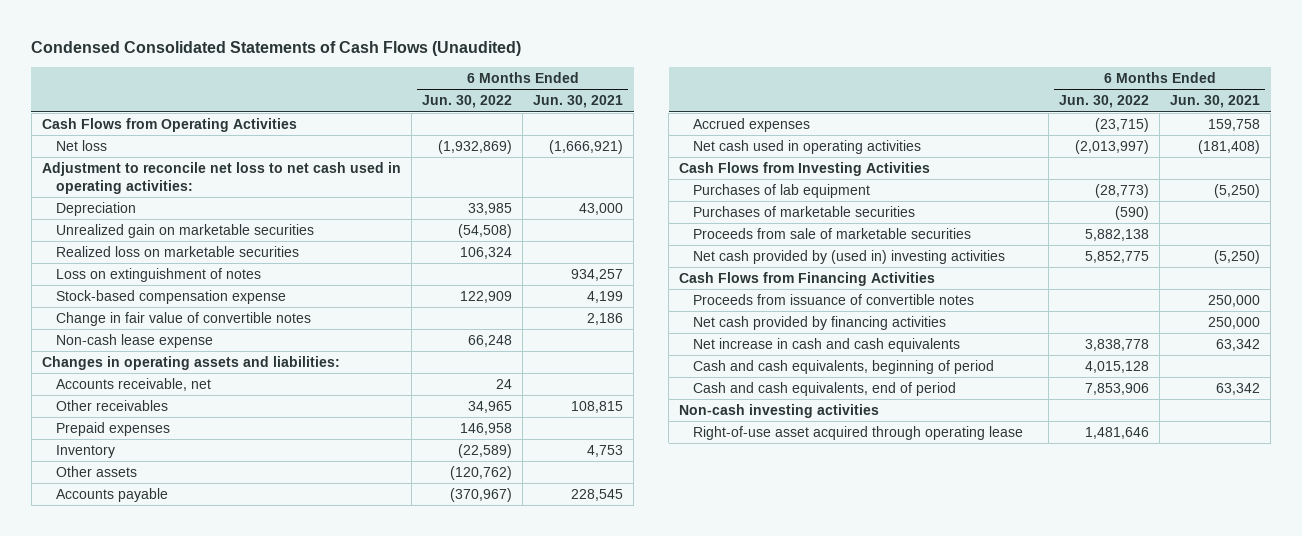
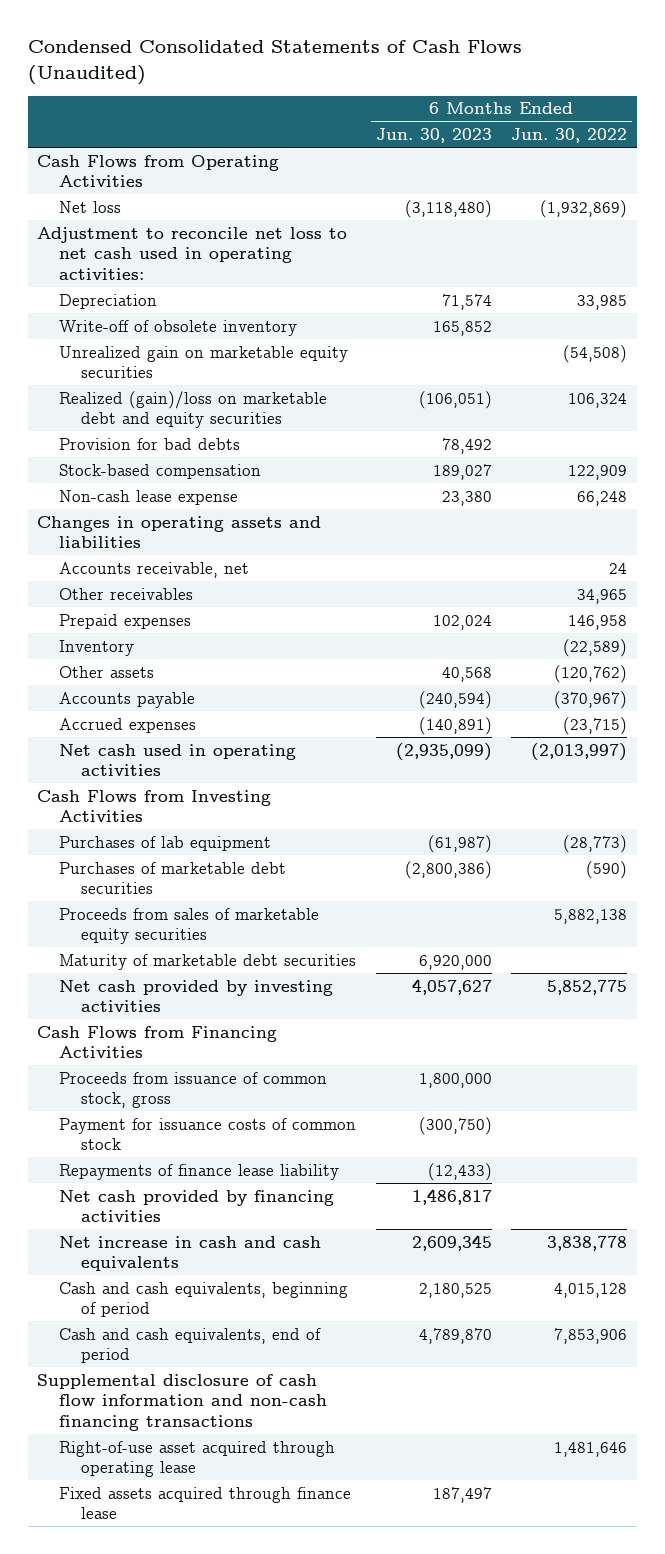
[533,95,624,109] Jun. 30, 2021 -> none
none -> [375,128,492,144] Jun. 30, 2023
[55,268,261,283] Loss on extinguishment of notes -> none
[55,312,311,327] Change in fair value of convertible notes -> none
none -> [59,319,298,336] Write-off of obsolete inventory
[55,224,314,239] Unrealized gain on marketable securities -> [59,345,349,379] Unrealized gain on marketable equity securities
[55,246,299,258] Realized loss on marketable securities -> [59,390,328,429] Realized (gain)/loss on marketable debt and equity securities
none -> [59,437,241,450] Provision for bad debts
[55,290,286,305] Stock-based compensation expense -> [59,463,262,479] Stock-based compensation
[41,356,340,371] Changes in operating assets and liabilities: -> [37,515,322,549] Changes in operating assets and liabilities
[692,206,915,218] Purchases of marketable securities -> [59,861,287,895] Purchases of marketable debt securities
[692,228,971,240] Proceeds from sale of marketable securities -> [59,907,320,945] Proceeds from sales of marketable equity securities
none -> [59,953,357,970] Maturity of marketable debt securities
[692,250,1005,265] Net cash provided by (used in) investing activities -> [59,979,334,1013] Net cash provided by investing activities
[692,294,974,306] Proceeds from issuance of convertible notes -> none
none -> [59,1071,328,1109] Proceeds from issuance of common stock, gross
none -> [59,1117,357,1151] Payment for issuance costs of common stock
none -> [59,1163,340,1180] Repayments of finance lease liability
[679,404,880,419] Non-cash investing activities -> none
none -> [37,1373,328,1431] Supplemental disclosure of cash flow information and non-cash financing transactions
none -> [59,1486,352,1520] Fixed assets acquired through finance lease

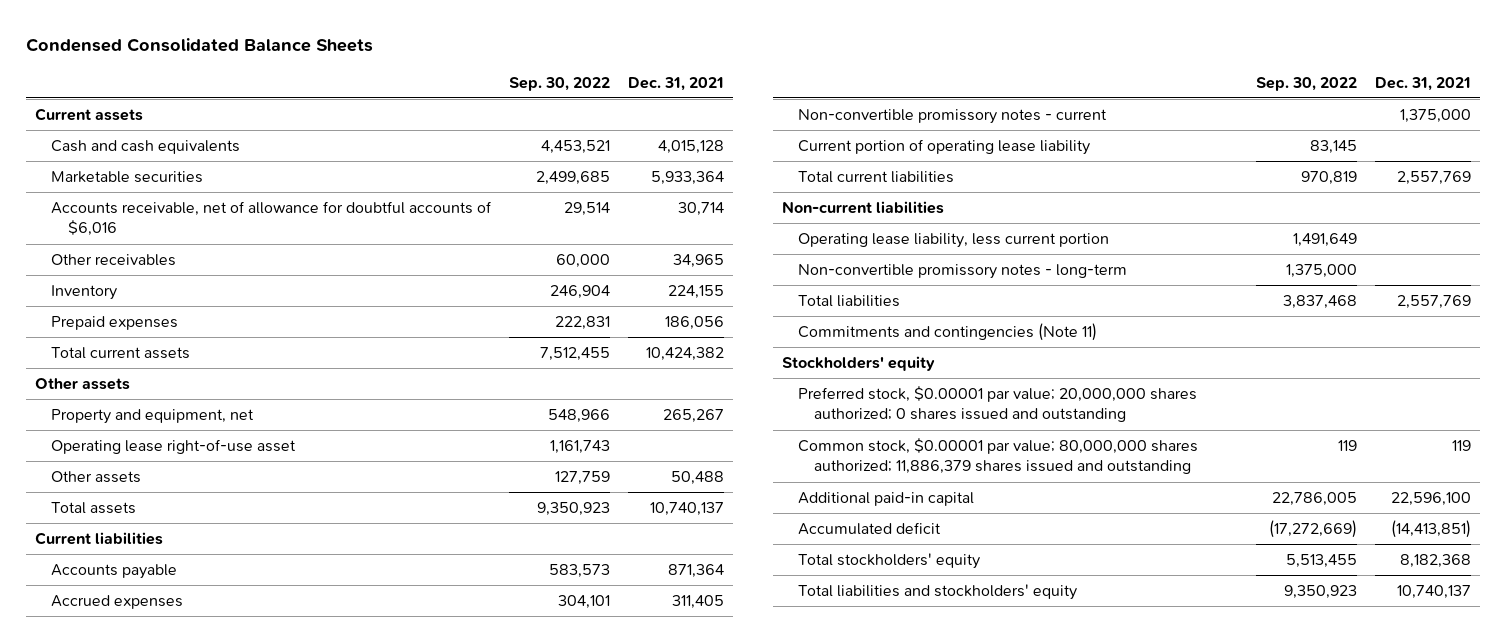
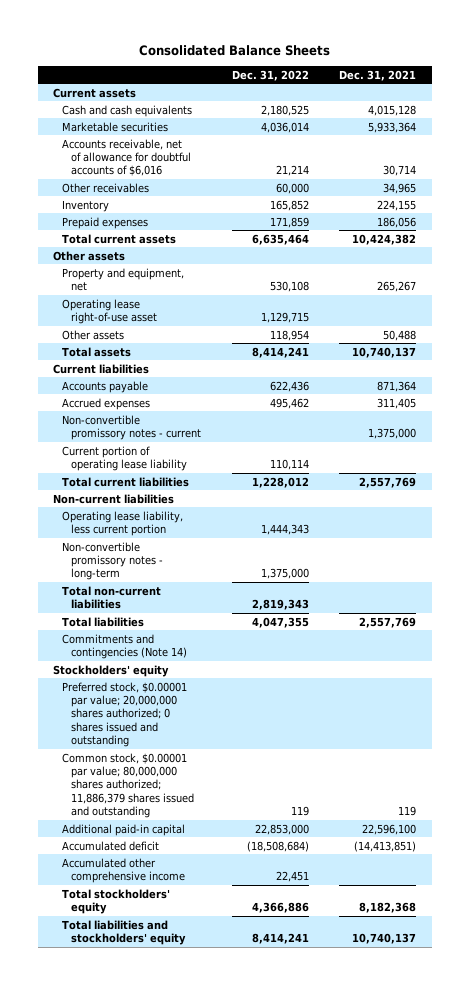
[26,37,374,52] Condensed Consolidated Balance Sheets -> [138,44,330,56] Consolidated Balance Sheets
[509,76,611,91] Sep. 30, 2022 -> none
none -> [231,69,309,81] Dec. 31, 2022
none -> [61,585,161,610] Total non-current liabilities
[797,323,1097,342] Commitments and contingencies (Note 11) -> [61,633,187,660] Commitments and contingencies (Note 14)
none -> [61,857,185,884] Accumulated other comprehensive income

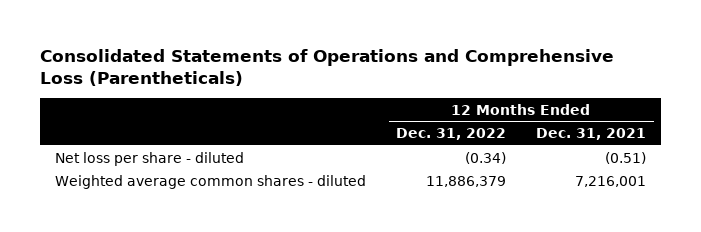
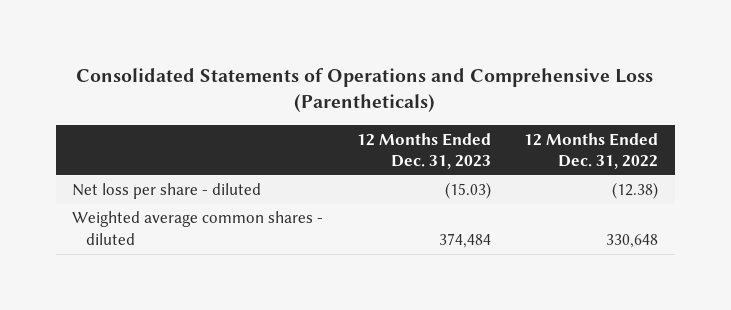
[536,128,647,141] Dec. 31, 2021 -> none
none -> [356,132,491,170] 12 Months Ended Dec. 31, 2023
[465,151,507,164] (0.34) -> [612,182,659,200] (12.38)
[426,175,507,187] 11,886,379 -> [606,234,659,249] 330,648

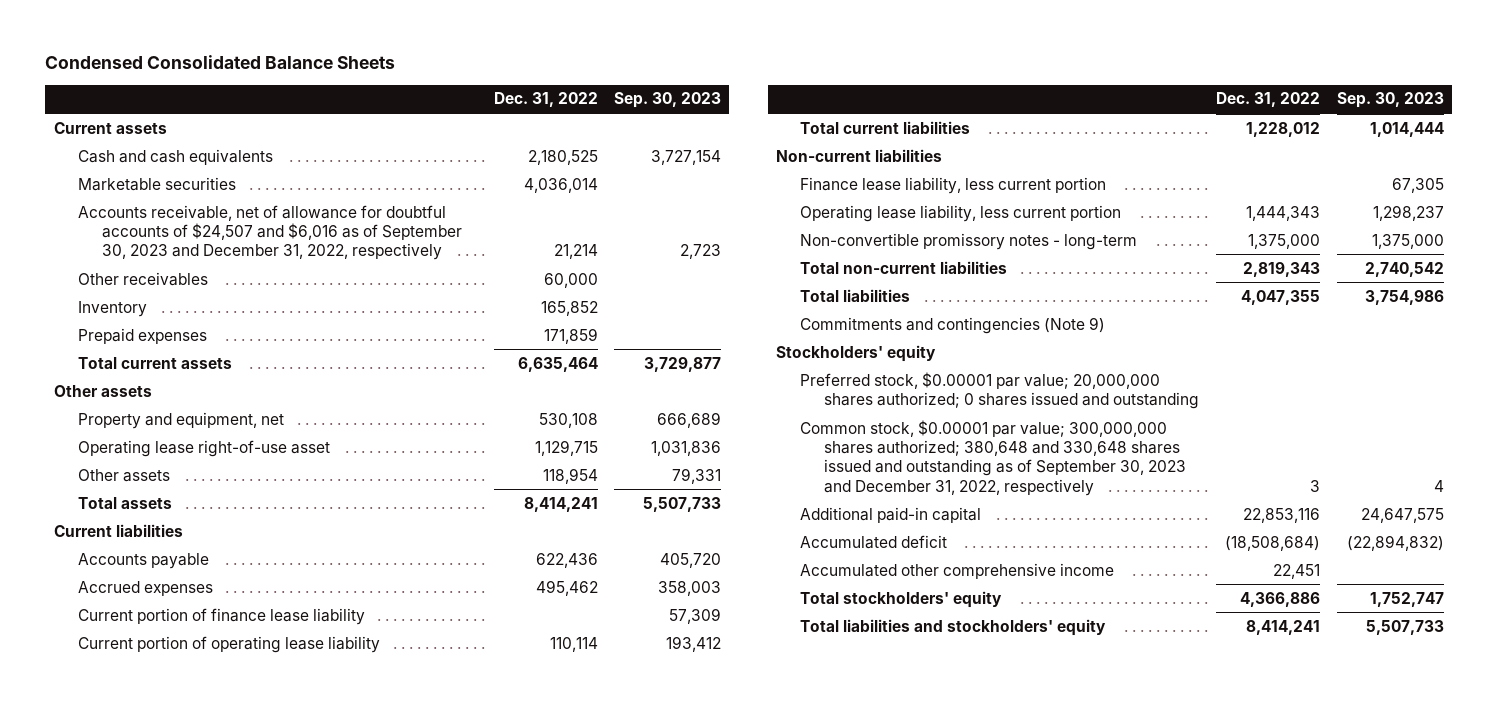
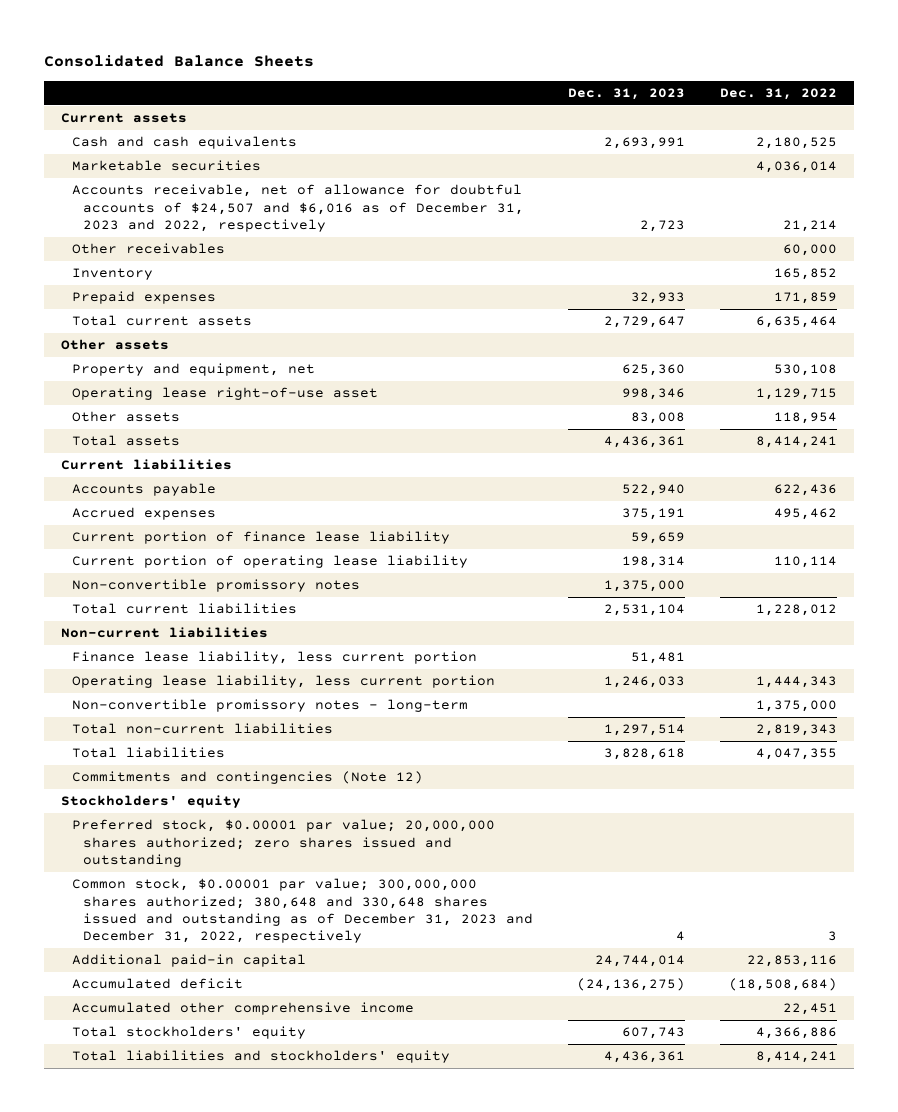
[45,55,396,70] Condensed Consolidated Balance Sheets -> [43,55,314,68] Consolidated Balance Sheets
[614,92,722,109] Sep. 30, 2023 -> none
none -> [567,87,685,100] Dec. 31, 2023
[77,204,463,261] Accounts receivable, net of allowance for doubtful accounts of $24,507 and $6,016 as of September 30, 2023 and December 31, 2022, respectively -> [72,184,524,233] Accounts receivable, net of allowance for doubtful accounts of $24,507 and $6,016 as of December 31, 2023 and 2022, respectively
none -> [72,579,361,593] Non-convertible promissory notes
[800,316,1106,334] Commitments and contingencies (Note 9) -> [72,771,424,785] Commitments and contingencies (Note 12)
[800,371,1200,410] Preferred stock, $0.00001 par value; 20,000,000 shares authorized; 0 shares issued and outstanding -> [72,819,496,868] Preferred stock, $0.00001 par value; 20,000,000 shares authorized; zero shares issued and outstanding
[800,419,1187,496] Common stock, $0.00001 par value; 300,000,000 shares authorized; 380,648 and 330,648 shares issued and outstanding as of September 30, 2023 and December 31, 2022, respectively -> [72,878,533,944] Common stock, $0.00001 par value; 300,000,000 shares authorized; 380,648 and 330,648 shares issued and outstanding as of December 31, 2023 and December 31, 2022, respectively

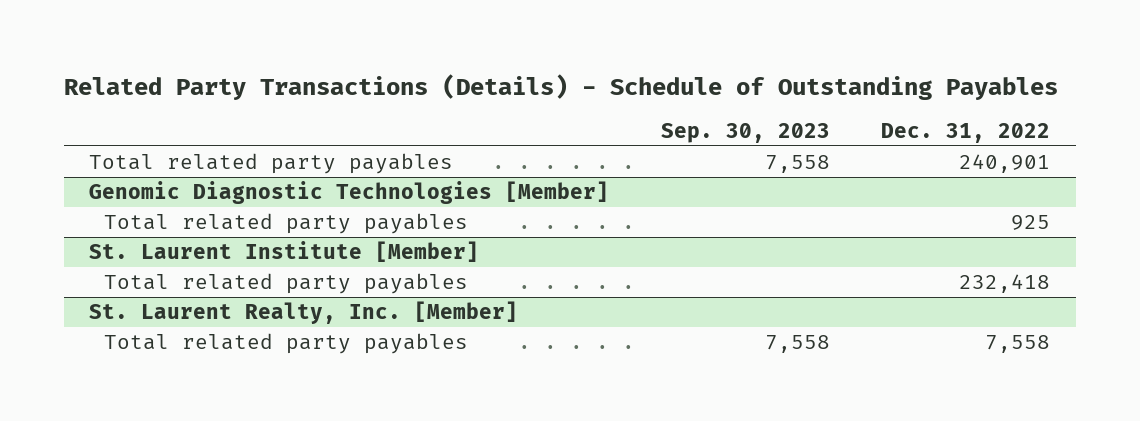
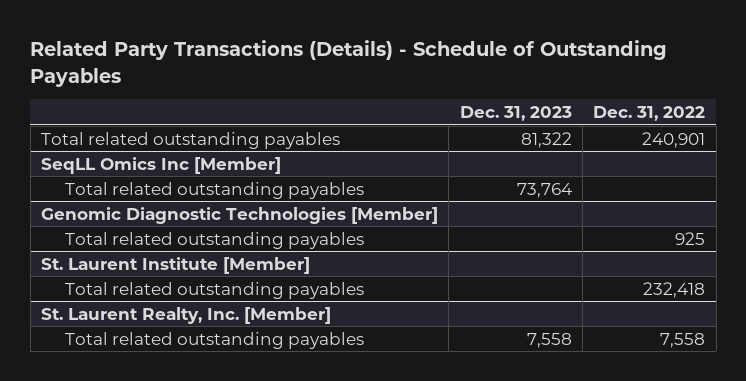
[660,122,830,143] Sep. 30, 2023 -> none
none -> [459,105,572,121] Dec. 31, 2023
[89,153,454,175] Total related party payables -> [41,131,341,149] Total related outstanding payables
none -> [41,156,282,174] SeqLL Omics Inc [Member]
none -> [64,181,364,199] Total related outstanding payables
[104,213,469,235] Total related party payables -> [64,231,364,249] Total related outstanding payables
[104,273,469,295] Total related party payables -> [64,281,364,299] Total related outstanding payables
[104,333,469,355] Total related party payables -> [64,331,364,349] Total related outstanding payables

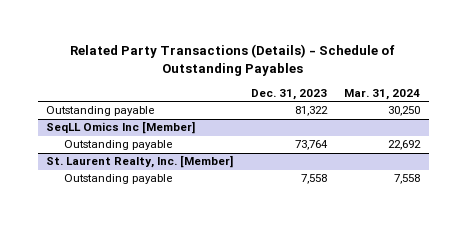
[593,105,706,121] Dec. 31, 2022 -> none
none -> [344,88,421,100] Mar. 31, 2024
[41,131,341,149] Total related outstanding payables -> [46,106,156,117] Outstanding payable
[41,206,439,224] Genomic Diagnostic Technologies [Member] -> none
[64,231,364,249] Total related outstanding payables -> none
[41,256,311,274] St. Laurent Institute [Member] -> none
[64,281,364,299] Total related outstanding payables -> none
[64,181,364,199] Total related outstanding payables -> [64,140,174,151] Outstanding payable
[64,331,364,349] Total related outstanding payables -> [64,174,174,185] Outstanding payable

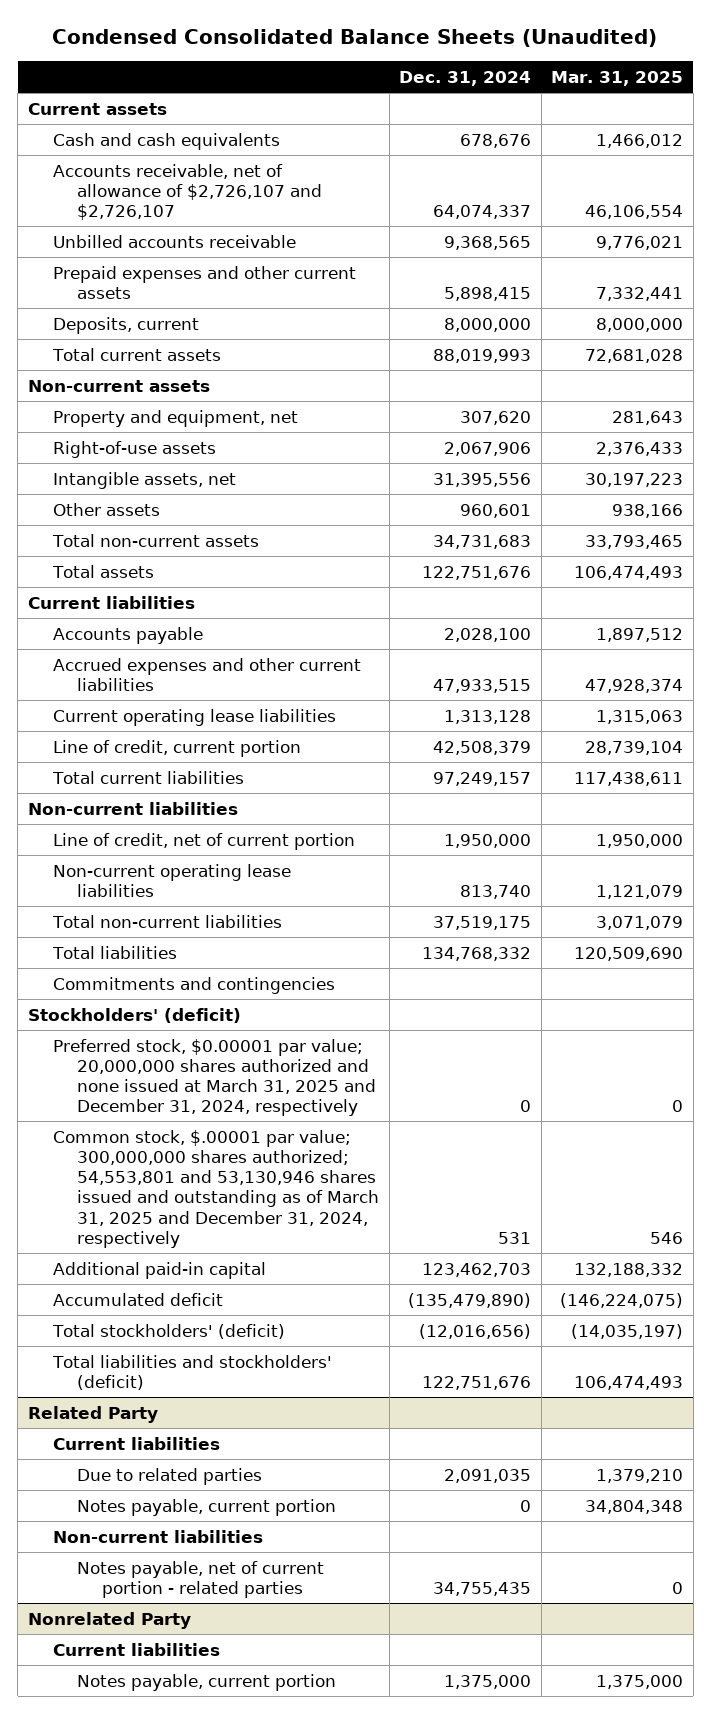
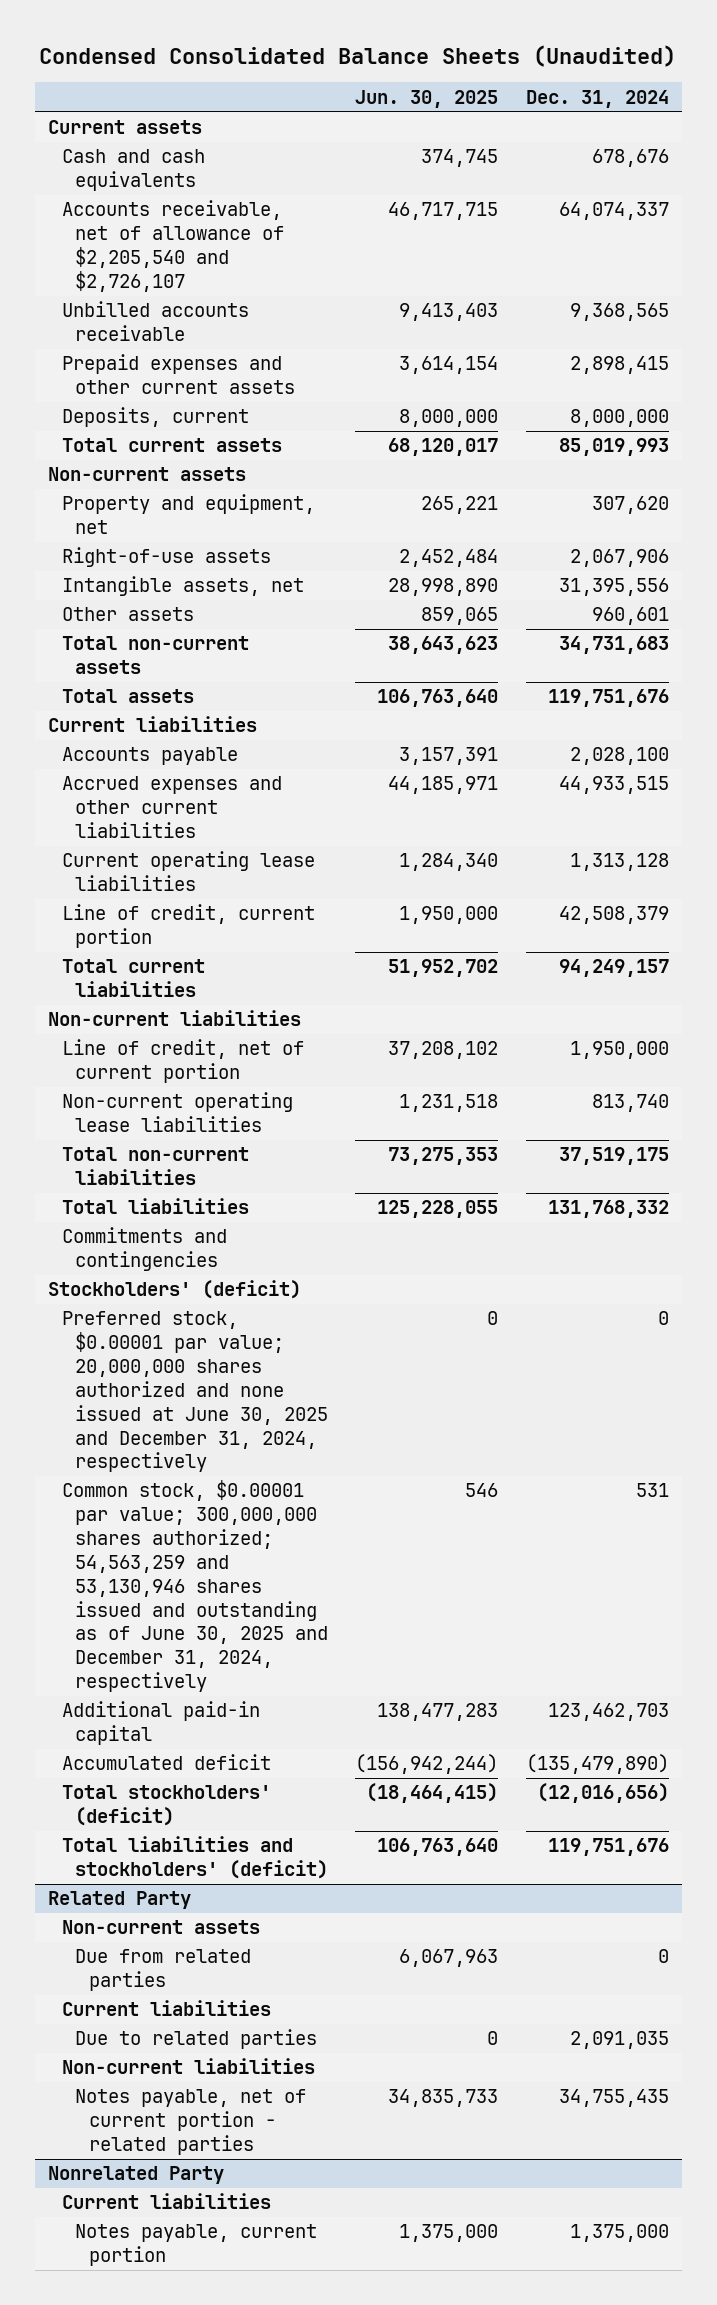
[551,71,684,87] Mar. 31, 2025 -> none
none -> [355,89,499,108] Jun. 30, 2025
[52,163,323,221] Accounts receivable, net of allowance of $2,726,107 and $2,726,107 -> [61,200,285,292] Accounts receivable, net of allowance of $2,205,540 and $2,726,107
[444,286,532,301] 5,898,415 -> [569,356,669,375] 2,898,415
[433,348,532,363] 88,019,993 -> [558,438,669,457] 85,019,993
[422,565,532,580] 122,751,676 -> [547,689,669,708] 119,751,676
[433,678,532,693] 47,933,515 -> [558,776,669,795] 44,933,515
[433,771,532,786] 97,249,157 -> [558,959,669,978] 94,249,157
[422,946,532,961] 134,768,332 -> [547,1200,669,1219] 131,768,332
[52,1038,377,1117] Preferred stock, $0.00001 par value; 20,000,000 shares authorized and none issued at March 31, 2025 and December 31, 2024, respectively -> [61,1311,329,1473] Preferred stock, $0.00001 par value; 20,000,000 shares authorized and none issued at June 30, 2025 and December 31, 2024, respectively
[52,1129,380,1248] Common stock, $.00001 par value; 300,000,000 shares authorized; 54,553,801 and 53,130,946 shares issued and outstanding as of March 31, 2025 and December 31, 2024, respectively -> [61,1480,329,1693] Common stock, $0.00001 par value; 300,000,000 shares authorized; 54,563,259 and 53,130,946 shares issued and outstanding as of June 30, 2025 and December 31, 2024, respectively
[422,1375,532,1390] 122,751,676 -> [547,1838,669,1857] 119,751,676
none -> [61,1920,260,1935] Non-current assets
none -> [75,1949,252,1992] Due from related parties
[77,1498,337,1516] Notes payable, current portion -> none

